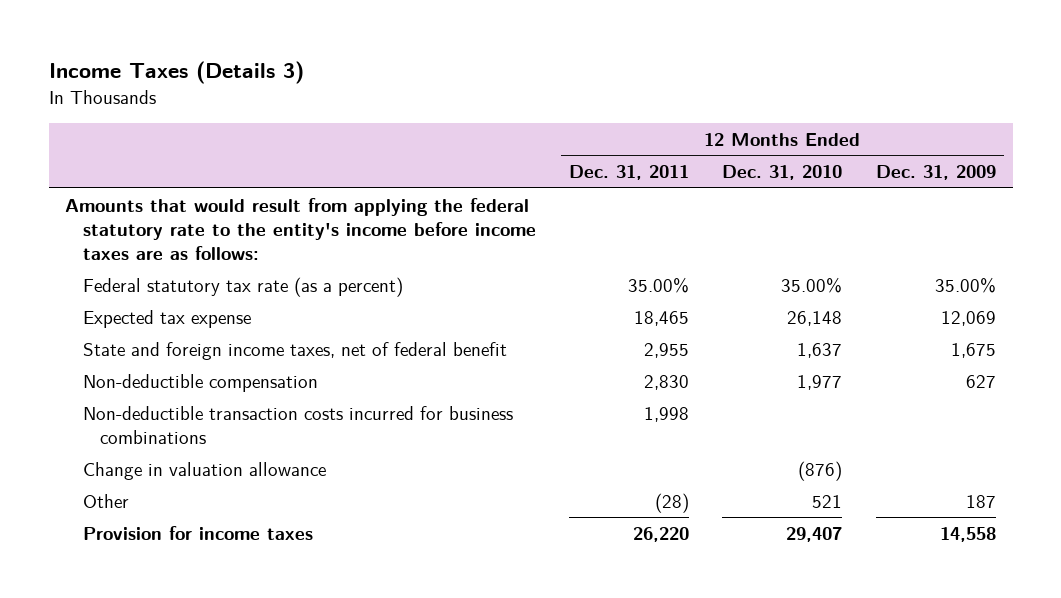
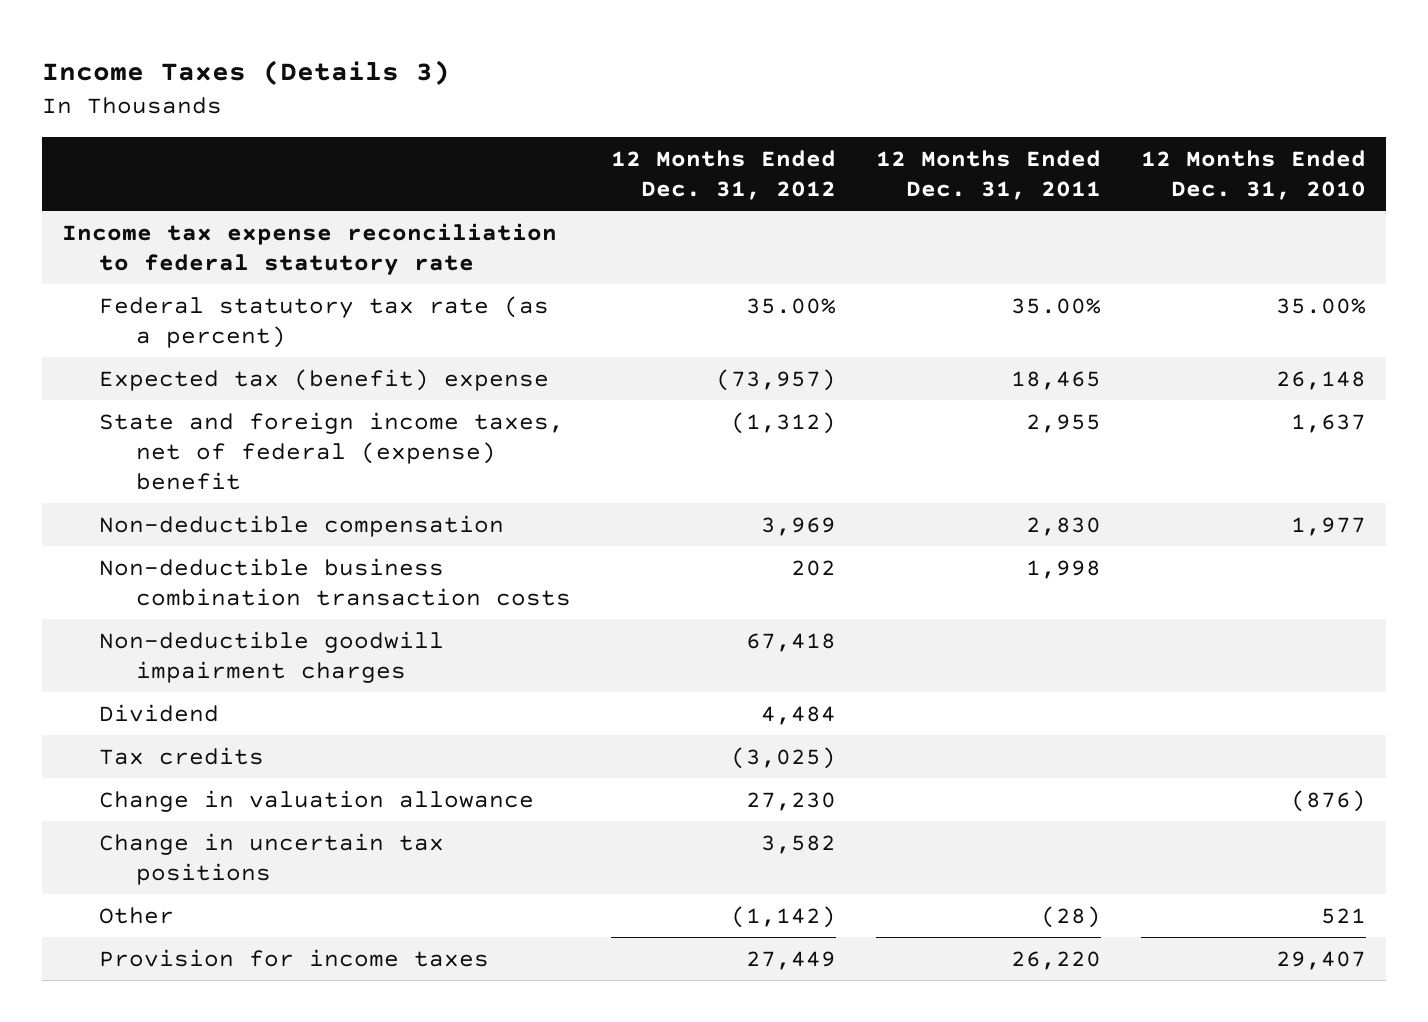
[875,165,996,181] Dec. 31, 2009 -> none
none -> [611,149,837,200] 12 Months Ended Dec. 31, 2012
[65,197,536,261] Amounts that would result from applying the federal statutory rate to the entity's income before income taxes are as follows: -> [61,222,557,275] Income tax expense reconciliation to federal statutory rate
[82,309,251,328] Expected tax expense -> [99,368,550,391] Expected tax (benefit) expense
[82,341,507,360] State and foreign income taxes, net of federal benefit -> [99,411,565,490] State and foreign income taxes, net of federal (expense) benefit
[82,405,513,444] Non-deductible transaction costs incurred for business combinations -> [99,557,572,606] Non-deductible business combination transaction costs
none -> [99,630,445,683] Non-deductible goodwill impairment charges
none -> [99,703,220,722] Dividend
none -> [99,746,265,765] Tax credits
none -> [99,832,445,885] Change in uncertain tax positions

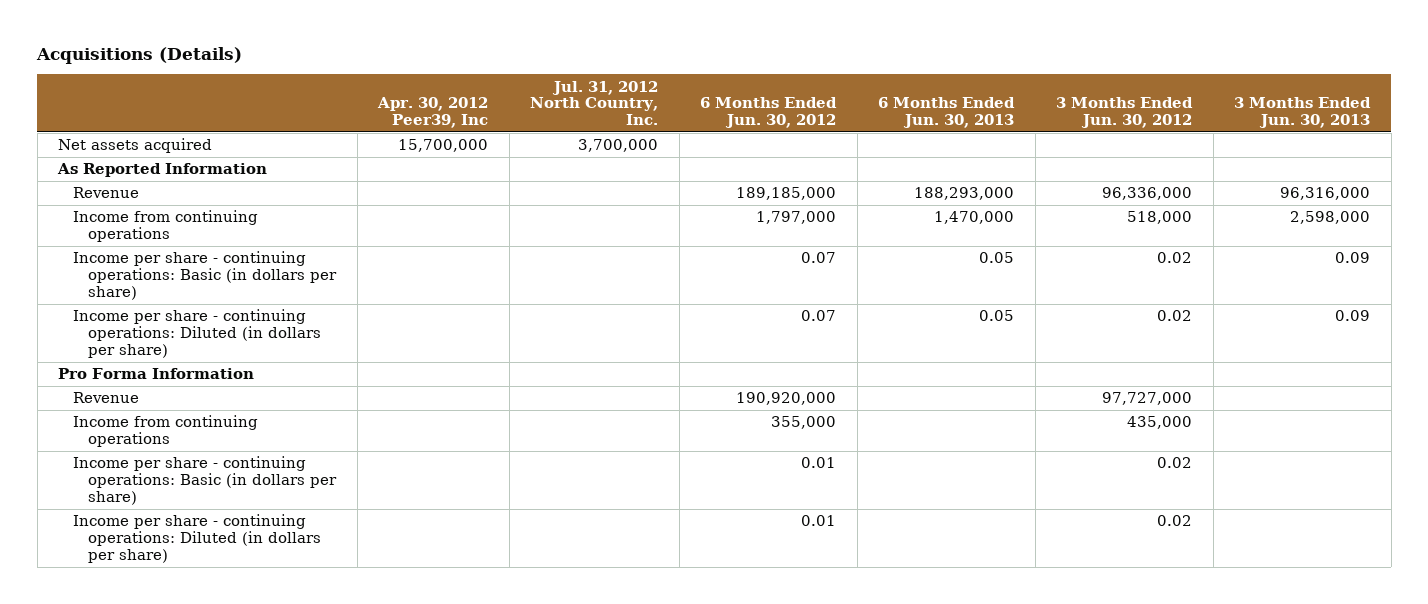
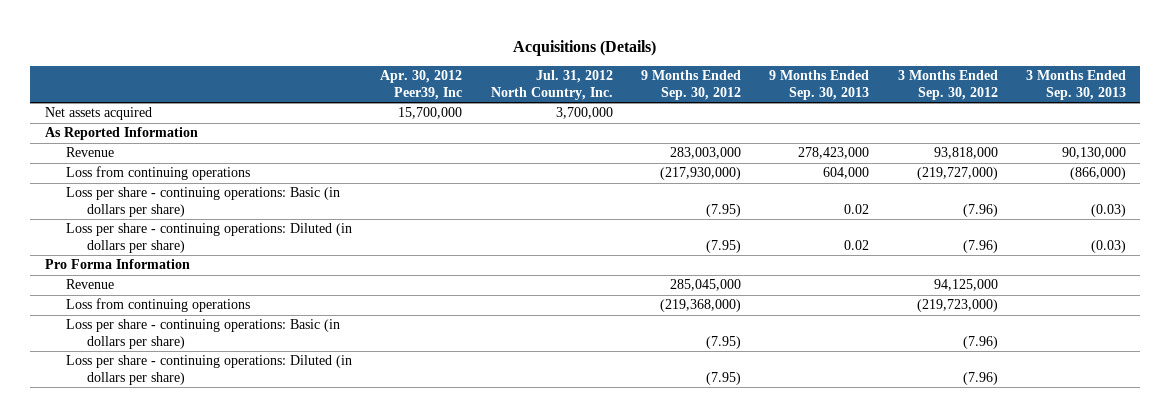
[700,97,838,129] 6 Months Ended Jun. 30, 2012 -> none
[878,97,1016,129] 6 Months Ended Jun. 30, 2013 -> none
[1056,97,1194,129] 3 Months Ended Jun. 30, 2012 -> none
[1234,97,1372,129] 3 Months Ended Jun. 30, 2013 -> none
none -> [640,70,741,100] 9 Months Ended Sep. 30, 2012
none -> [769,70,870,100] 9 Months Ended Sep. 30, 2013
none -> [897,70,998,100] 3 Months Ended Sep. 30, 2012
none -> [1026,70,1127,100] 3 Months Ended Sep. 30, 2013
[73,210,259,243] Income from continuing operations -> [65,166,250,181] Loss from continuing operations
[73,251,338,300] Income per share - continuing operations: Basic (in dollars per share) -> [65,187,340,217] Loss per share - continuing operations: Basic (in dollars per share)
[73,309,322,358] Income per share - continuing operations: Diluted (in dollars per share) -> [65,223,352,253] Loss per share - continuing operations: Diluted (in dollars per share)
[73,415,259,448] Income from continuing operations -> [65,298,250,313] Loss from continuing operations
[73,456,338,505] Income per share - continuing operations: Basic (in dollars per share) -> [65,319,340,349] Loss per share - continuing operations: Basic (in dollars per share)
[73,514,322,563] Income per share - continuing operations: Diluted (in dollars per share) -> [65,355,352,385] Loss per share - continuing operations: Diluted (in dollars per share)

